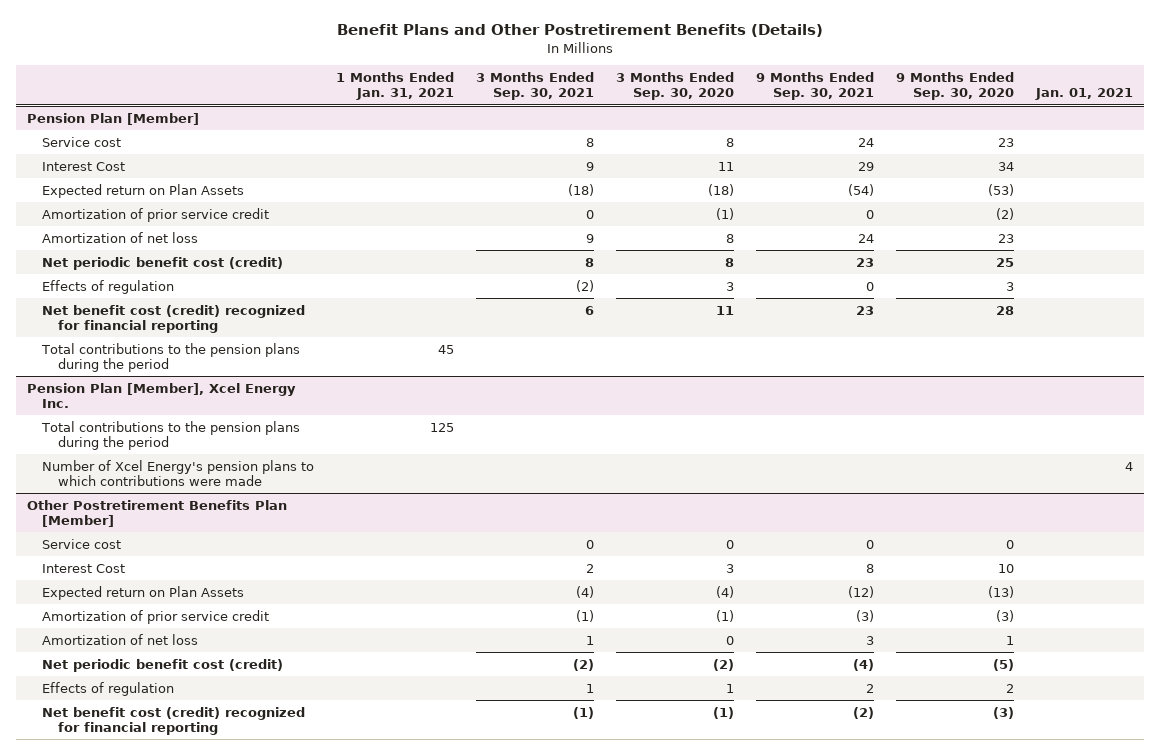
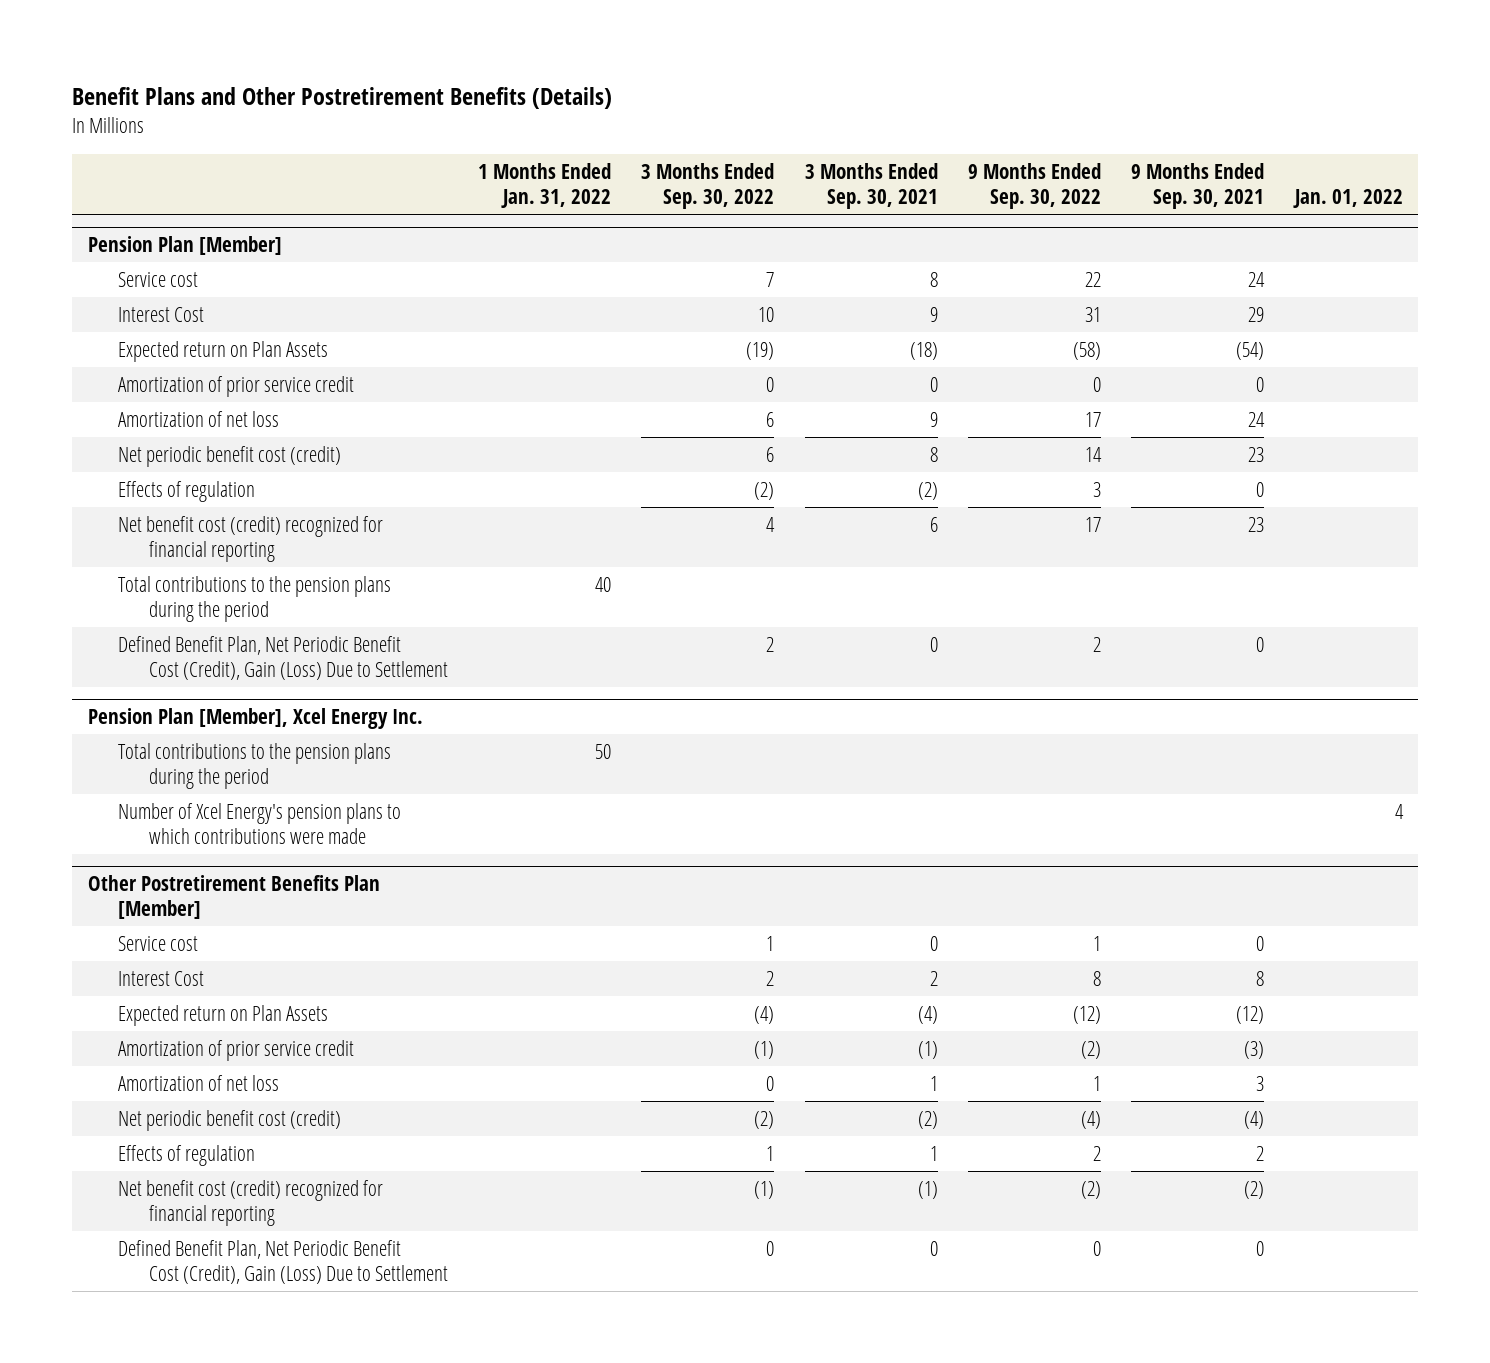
[336,71,455,101] 1 Months Ended Jan. 31, 2021 -> none
[616,71,735,101] 3 Months Ended Sep. 30, 2020 -> none
[896,71,1015,101] 9 Months Ended Sep. 30, 2020 -> none
[1035,88,1134,101] Jan. 01, 2021 -> none
none -> [477,163,611,209] 1 Months Ended Jan. 31, 2022
none -> [641,163,775,210] 3 Months Ended Sep. 30, 2022
none -> [967,163,1101,210] 9 Months Ended Sep. 30, 2022
none -> [1292,189,1403,209] Jan. 01, 2022
none -> [118,636,448,680] Defined Benefit Plan, Net Periodic Benefit Cost (Credit), Gain (Loss) Due to Settlement
none -> [118,1240,448,1284] Defined Benefit Plan, Net Periodic Benefit Cost (Credit), Gain (Loss) Due to Settlement

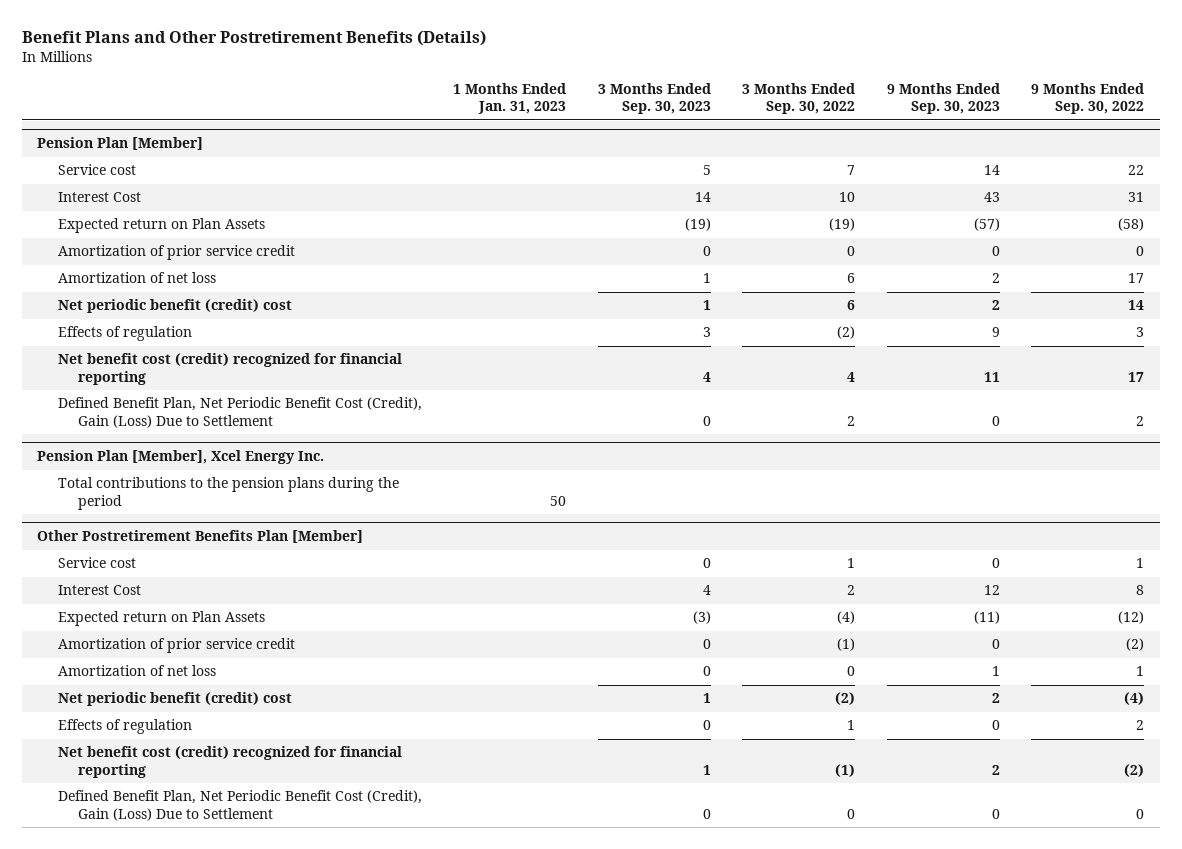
[477,163,611,209] 1 Months Ended Jan. 31, 2022 -> none
[804,163,938,210] 3 Months Ended Sep. 30, 2021 -> none
[1131,163,1265,210] 9 Months Ended Sep. 30, 2021 -> none
[1292,189,1403,209] Jan. 01, 2022 -> none
none -> [453,82,567,115] 1 Months Ended Jan. 31, 2023
none -> [597,82,711,115] 3 Months Ended Sep. 30, 2023
none -> [886,82,1000,115] 9 Months Ended Sep. 30, 2023
[118,446,342,468] Net periodic benefit cost (credit) -> [57,299,292,314] Net periodic benefit (credit) cost
[118,576,392,622] Total contributions to the pension plans during the period -> none
[118,803,402,844] Number of Xcel Energy's pension plans to which contributions were made -> none
[118,1110,342,1132] Net periodic benefit cost (credit) -> [57,692,292,707] Net periodic benefit (credit) cost

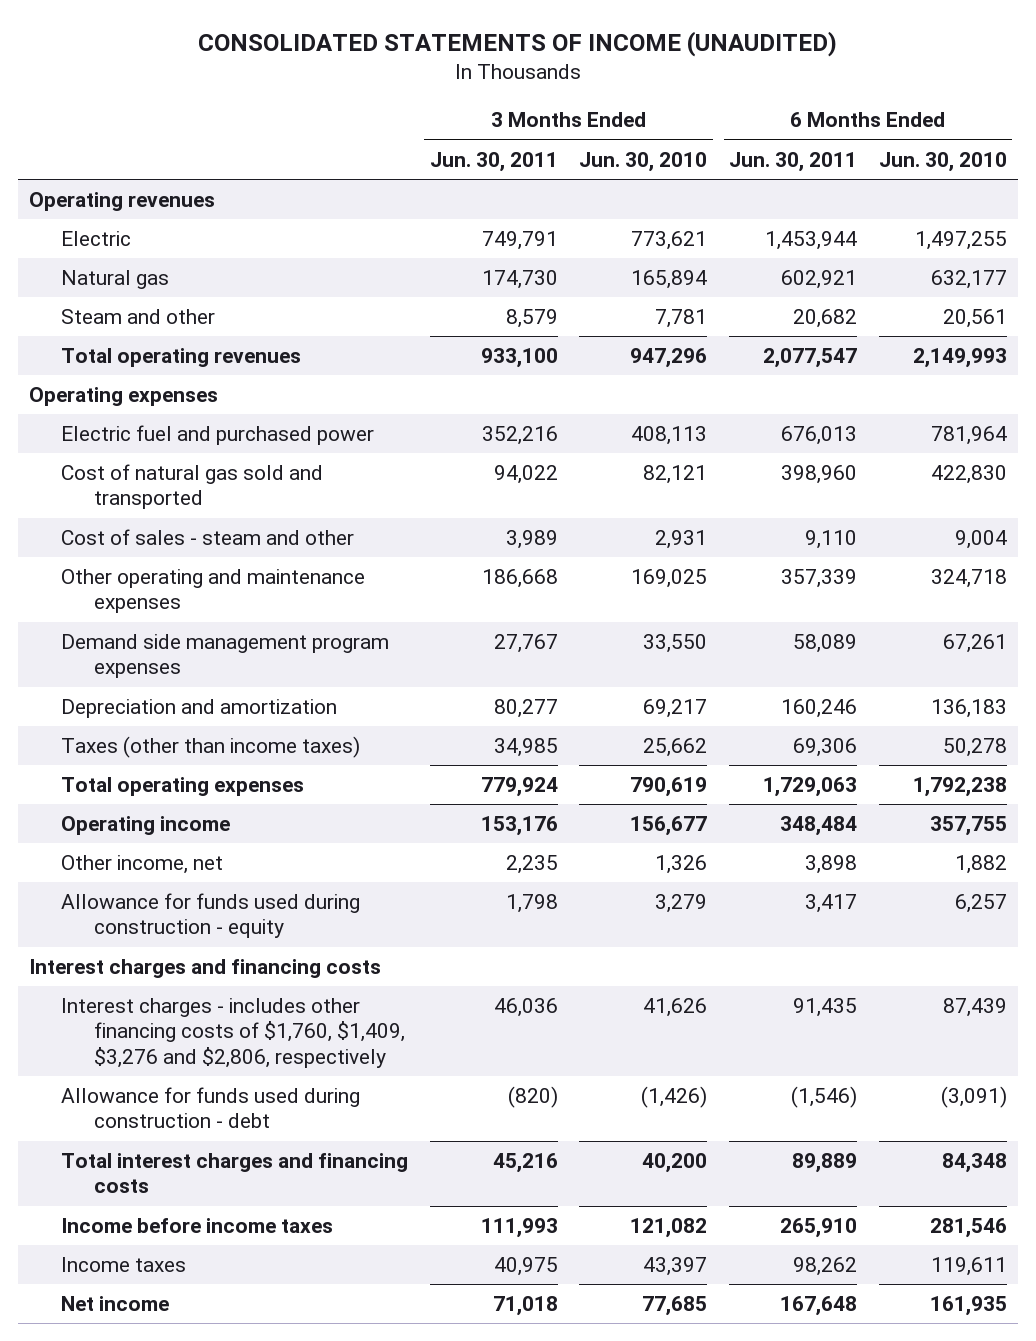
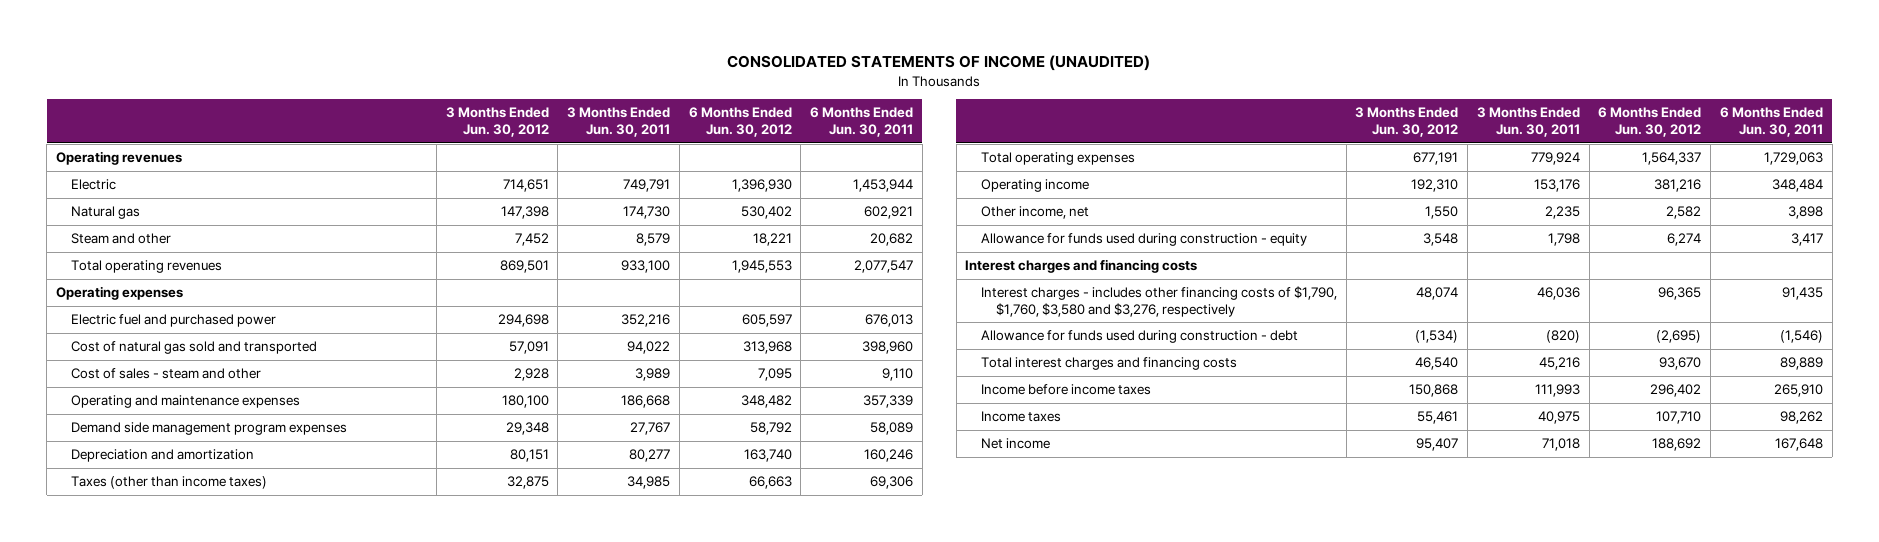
[579,151,708,172] Jun. 30, 2010 -> none
[878,151,1007,172] Jun. 30, 2010 -> none
none -> [445,107,549,138] 3 Months Ended Jun. 30, 2012
none -> [688,107,792,138] 6 Months Ended Jun. 30, 2012
[61,569,366,614] Other operating and maintenance expenses -> [71,395,301,409] Operating and maintenance expenses
[61,998,405,1068] Interest charges - includes other financing costs of $1,760, $1,409, $3,276 and $2,806, respectively -> [980,286,1337,317] Interest charges - includes other financing costs of $1,790, $1,760, $3,580 and $3,276, respectively

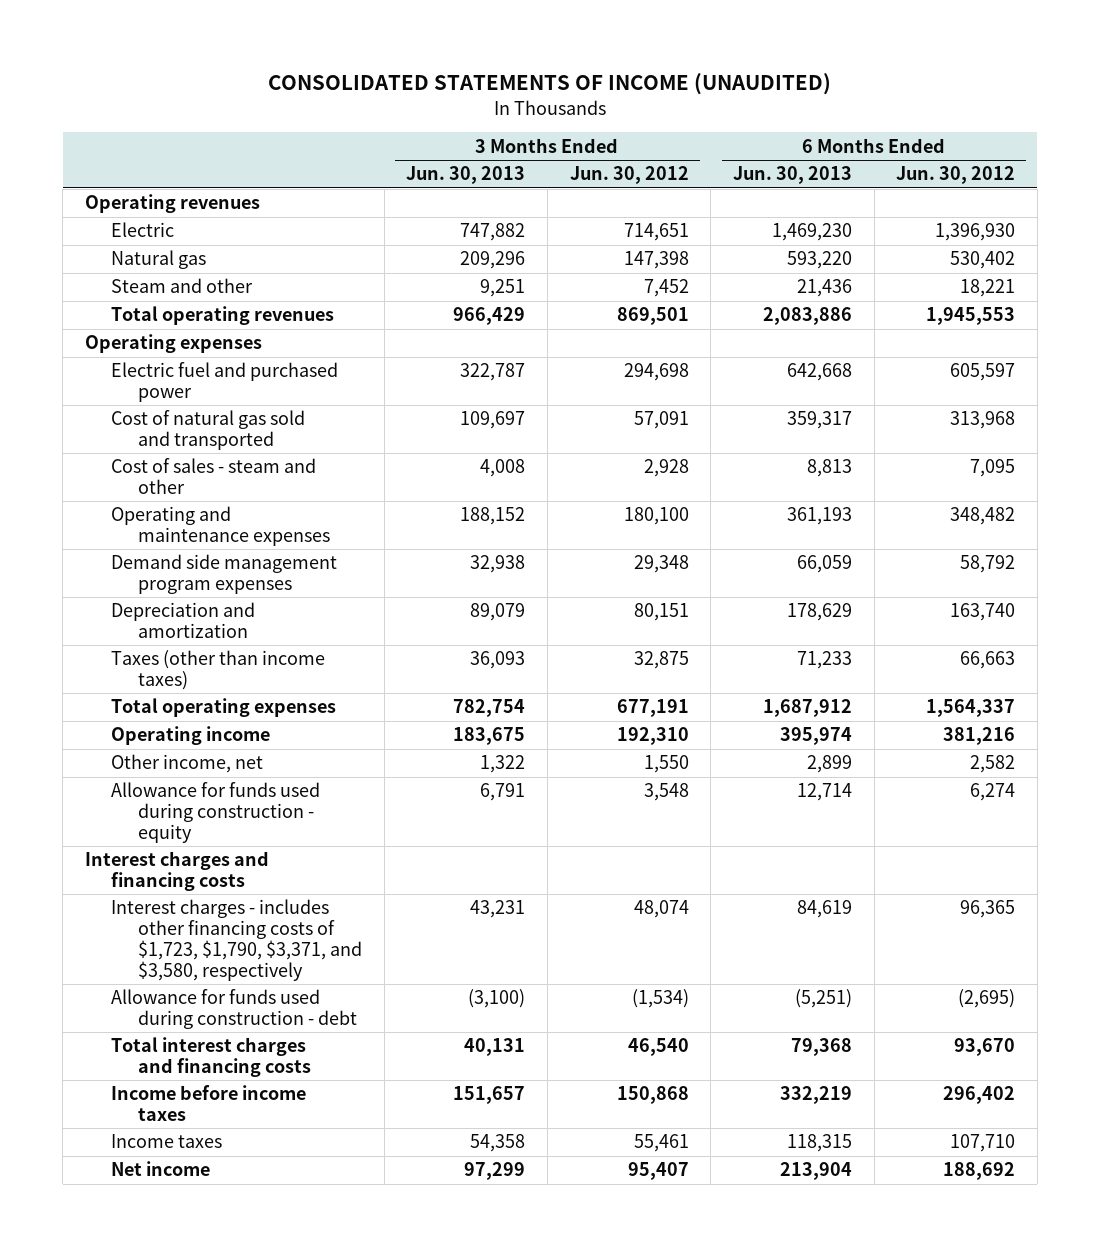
[567,107,671,138] 3 Months Ended Jun. 30, 2011 -> none
[810,107,914,138] 6 Months Ended Jun. 30, 2011 -> none
none -> [406,166,526,185] Jun. 30, 2013
none -> [732,166,852,185] Jun. 30, 2013
[980,286,1337,317] Interest charges - includes other financing costs of $1,790, $1,760, $3,580 and $3,276, respectively -> [111,899,363,981] Interest charges - includes other financing costs of $1,723, $1,790, $3,371, and $3,580, respectively

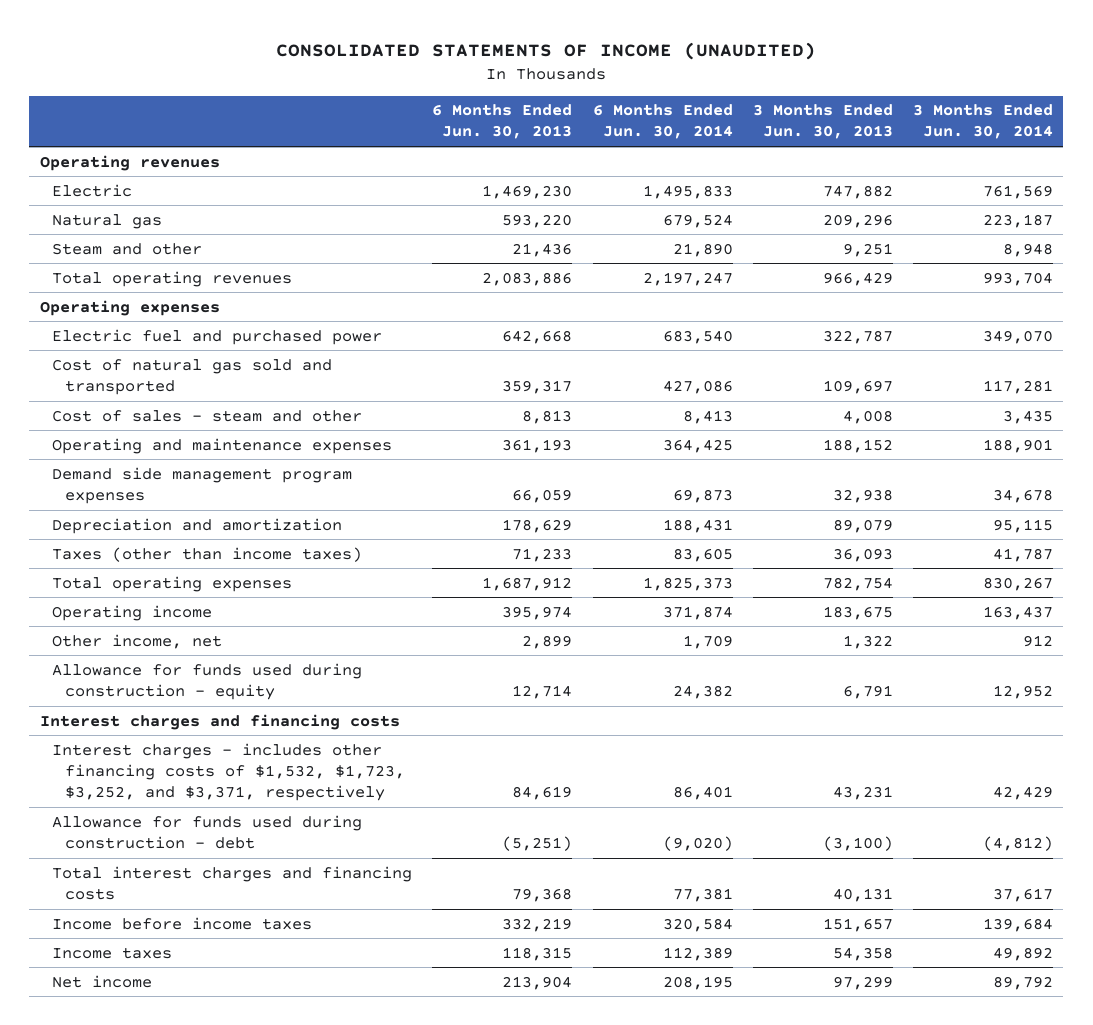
[569,166,689,185] Jun. 30, 2012 -> none
[896,166,1016,185] Jun. 30, 2012 -> none
none -> [592,104,733,140] 6 Months Ended Jun. 30, 2014
none -> [913,104,1054,140] 3 Months Ended Jun. 30, 2014
[111,899,363,981] Interest charges - includes other financing costs of $1,723, $1,790, $3,371, and $3,580, respectively -> [52,742,406,801] Interest charges - includes other financing costs of $1,532, $1,723, $3,252, and $3,371, respectively

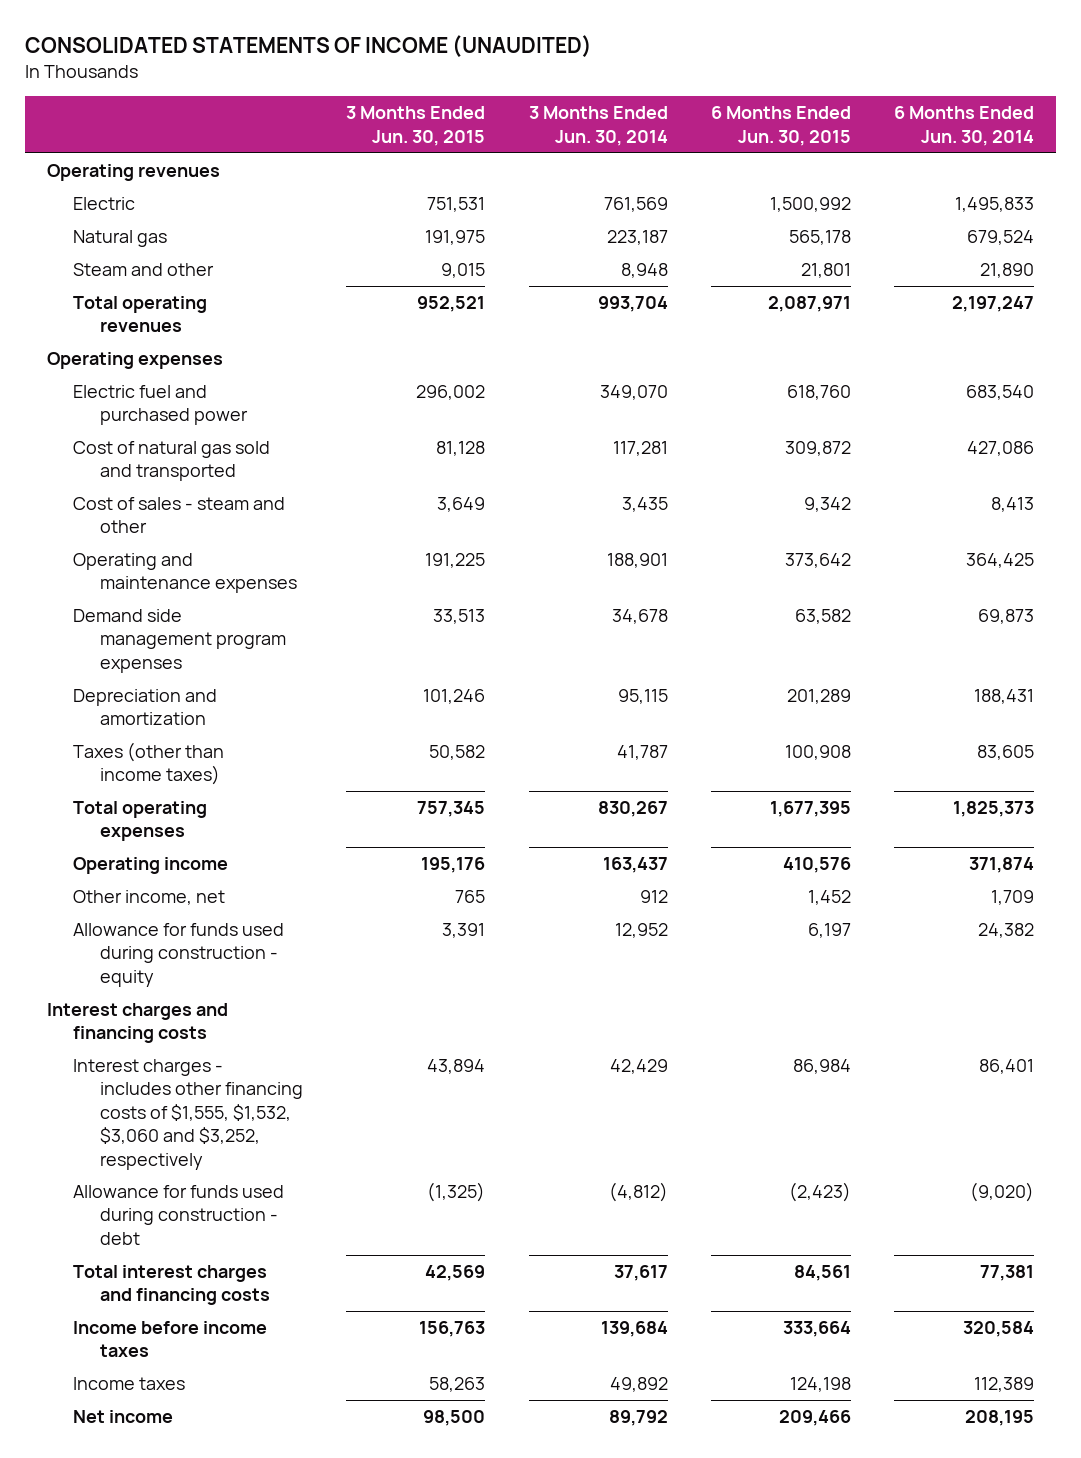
[432,104,573,140] 6 Months Ended Jun. 30, 2013 -> none
[752,104,893,140] 3 Months Ended Jun. 30, 2013 -> none
none -> [346,106,486,146] 3 Months Ended Jun. 30, 2015
none -> [710,106,851,146] 6 Months Ended Jun. 30, 2015
[52,742,406,801] Interest charges - includes other financing costs of $1,532, $1,723, $3,252, and $3,371, respectively -> [73,1059,304,1170] Interest charges - includes other financing costs of $1,555, $1,532, $3,060 and $3,252, respectively

